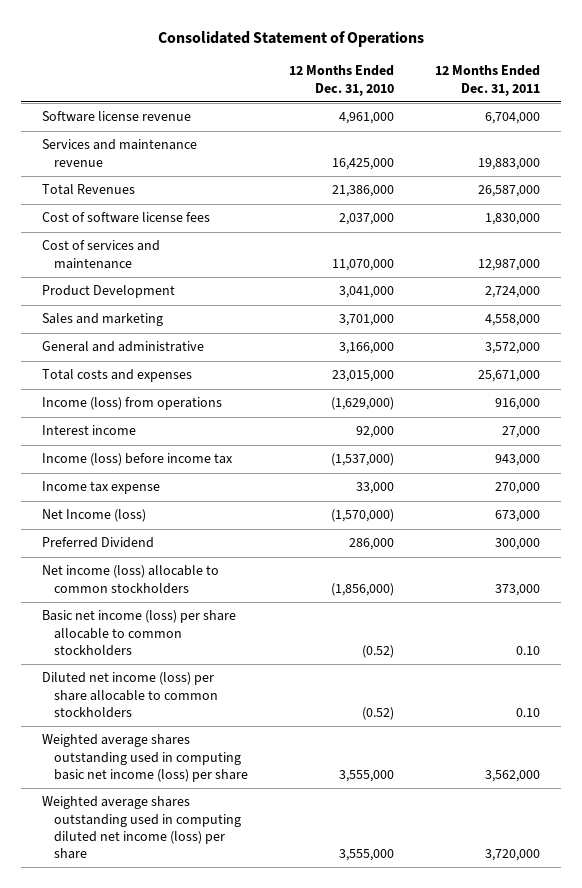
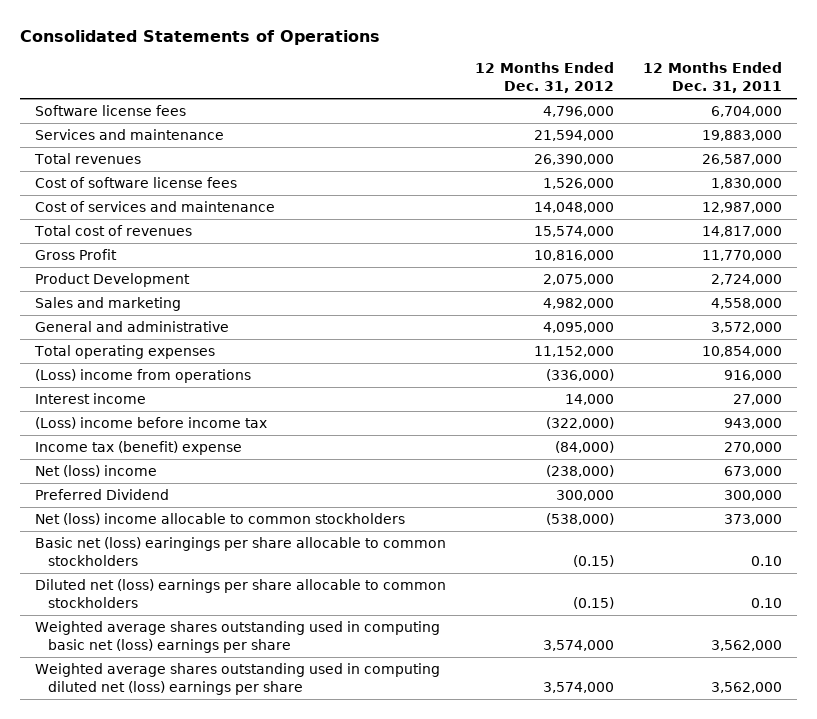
[157,31,424,48] Consolidated Statement of Operations -> [20,30,381,46] Consolidated Statements of Operations
[289,65,395,96] 12 Months Ended Dec. 31, 2010 -> none
none -> [475,62,615,94] 12 Months Ended Dec. 31, 2012
[41,111,191,123] Software license revenue -> [34,105,186,117] Software license fees
[41,139,197,167] Services and maintenance revenue -> [34,129,224,141] Services and maintenance
[41,184,135,196] Total Revenues -> [33,153,141,165] Total revenues
none -> [33,225,192,237] Total cost of revenues
none -> [34,249,117,261] Gross Profit
[41,369,192,383] Total costs and expenses -> none
none -> [33,345,215,360] Total operating expenses
[41,397,222,411] Income (loss) from operations -> [34,369,251,384] (Loss) income from operations
[41,453,233,467] Income (loss) before income tax -> [34,417,267,430] (Loss) income before income tax
[41,481,160,495] Income tax expense -> [34,441,242,456] Income tax (benefit) expense
[41,509,146,523] Net Income (loss) -> [34,465,157,478] Net (loss) income
[41,565,219,594] Net income (loss) allocable to common stockholders -> [34,513,405,526] Net (loss) income allocable to common stockholders
[41,610,236,656] Basic net income (loss) per share allocable to common stockholders -> [34,537,446,566] Basic net (loss) earingings per share allocable to common stockholders
[41,672,219,718] Diluted net income (loss) per share allocable to common stockholders -> [34,579,446,608] Diluted net (loss) earnings per share allocable to common stockholders
[41,734,249,782] Weighted average shares outstanding used in computing basic net income (loss) per share -> [34,621,440,653] Weighted average shares outstanding used in computing basic net (loss) earnings per share
[41,796,242,859] Weighted average shares outstanding used in computing diluted net income (loss) per share -> [34,663,440,695] Weighted average shares outstanding used in computing diluted net (loss) earnings per share
[485,848,541,861] 3,720,000 -> [711,681,783,693] 3,562,000

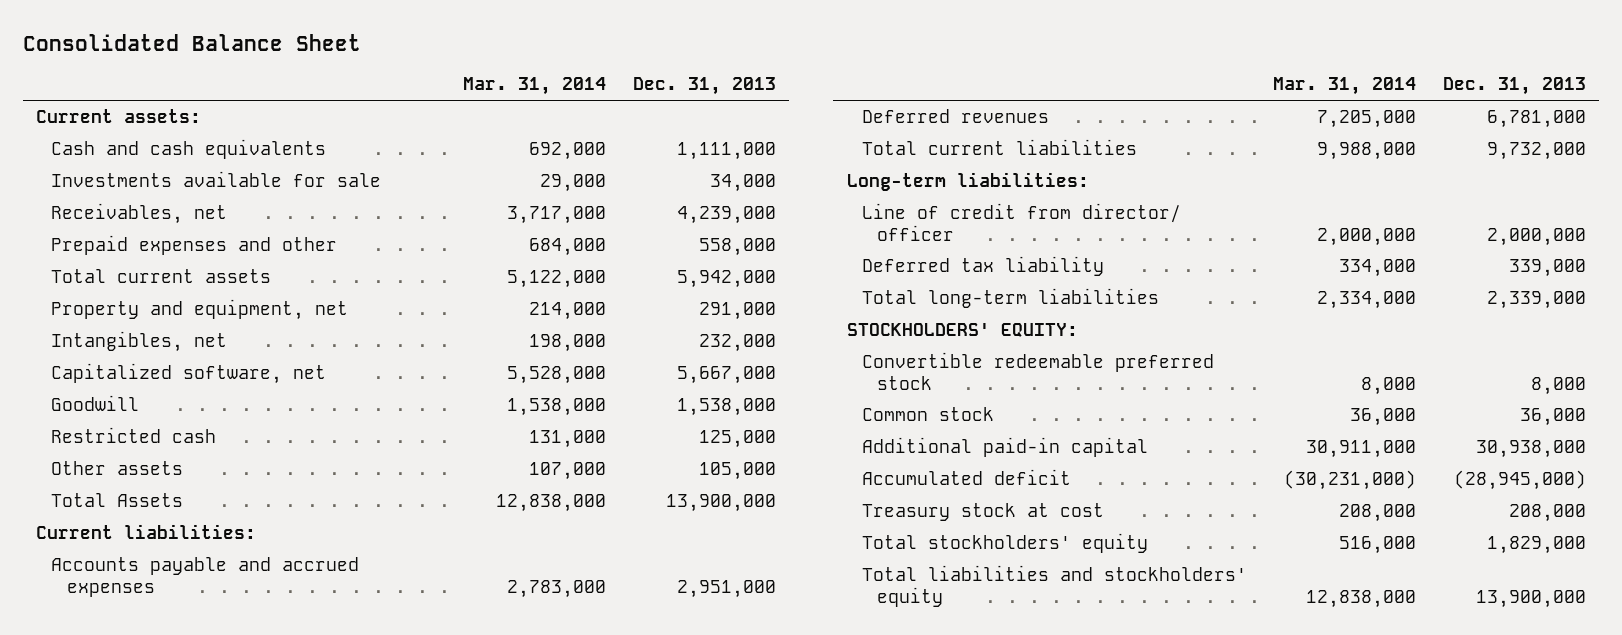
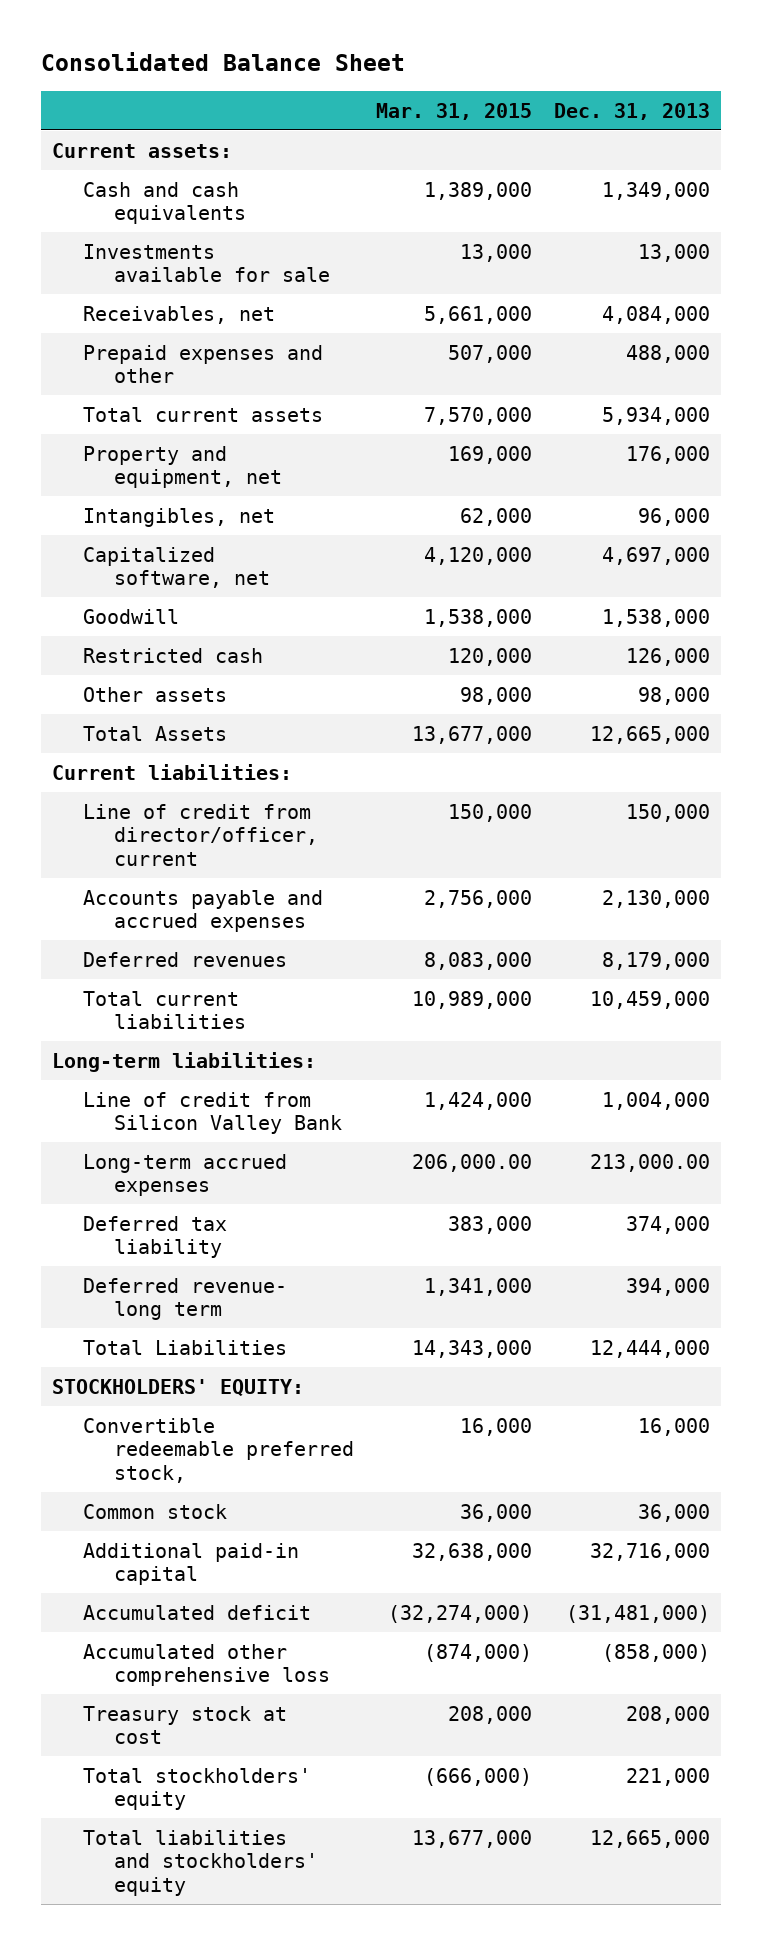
[463,77,607,96] Mar. 31, 2014 -> none
none -> [376,102,533,120] Mar. 31, 2015
[676,142,776,161] 1,111,000 -> [602,181,711,200] 1,349,000
[709,174,776,193] 34,000 -> [638,243,711,262] 13,000
[676,206,776,225] 4,239,000 -> [602,305,711,324] 4,084,000
[698,238,776,257] 558,000 -> [626,344,711,363] 488,000
[676,270,776,289] 5,942,000 -> [602,406,711,425] 5,934,000
[698,302,776,321] 291,000 -> [626,445,711,464] 176,000
[698,334,776,353] 232,000 -> [638,507,711,526] 96,000
[676,366,776,385] 5,667,000 -> [602,546,711,565] 4,697,000
[698,430,776,449] 125,000 -> [626,647,711,666] 126,000
[698,462,776,481] 105,000 -> [638,686,711,705] 98,000
[665,494,776,513] 13,900,000 -> [590,725,711,744] 12,665,000
none -> [82,803,319,866] Line of credit from director/officer, current
[676,579,776,598] 2,951,000 -> [602,889,711,908] 2,130,000
[1486,110,1586,129] 6,781,000 -> [602,951,711,970] 8,179,000
[1486,142,1586,161] 9,732,000 -> [590,990,711,1009] 10,459,000
[861,203,1181,241] Line of credit from director/ officer -> [82,1091,343,1135] Line of credit from Silicon Valley Bank
[1486,227,1586,246] 2,000,000 -> [602,1091,711,1110] 1,004,000
none -> [82,1153,287,1197] Long-term accrued expenses
[1508,259,1586,278] 339,000 -> [626,1215,711,1234] 374,000
none -> [82,1277,287,1321] Deferred revenue- long term
[861,288,1159,309] Total long-term liabilities -> [82,1339,287,1355] Total Liabilities
[1486,291,1586,310] 2,339,000 -> [590,1339,711,1358] 12,444,000
[861,352,1214,390] Convertible redeemable preferred stock -> [82,1417,355,1483] Convertible redeemable preferred stock,
[1530,376,1586,395] 8,000 -> [638,1417,711,1436] 16,000
[1475,440,1586,459] 30,938,000 -> [590,1542,711,1561] 32,716,000
[1453,470,1586,491] (28,945,000) -> [566,1604,711,1623] (31,481,000)
none -> [82,1643,331,1687] Accumulated other comprehensive loss
[1486,536,1586,555] 1,829,000 -> [626,1767,711,1786] 221,000
[1475,589,1586,608] 13,900,000 -> [590,1829,711,1848] 12,665,000

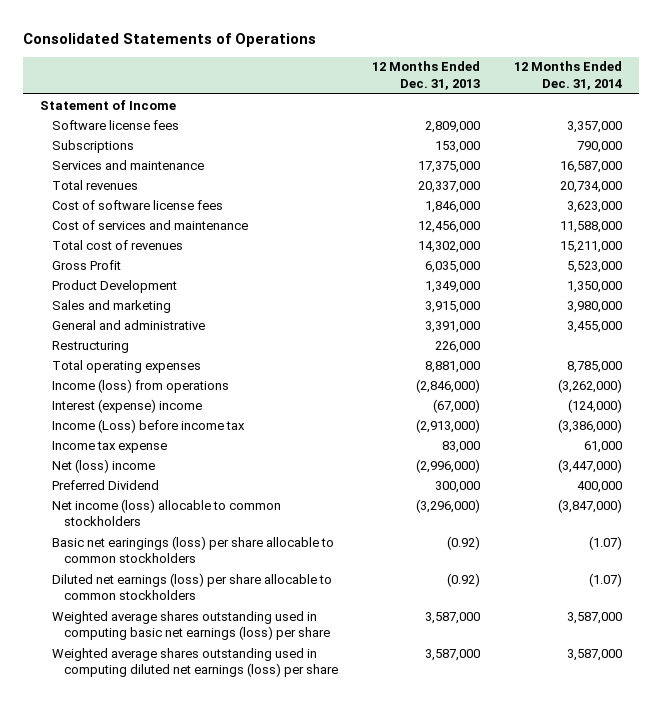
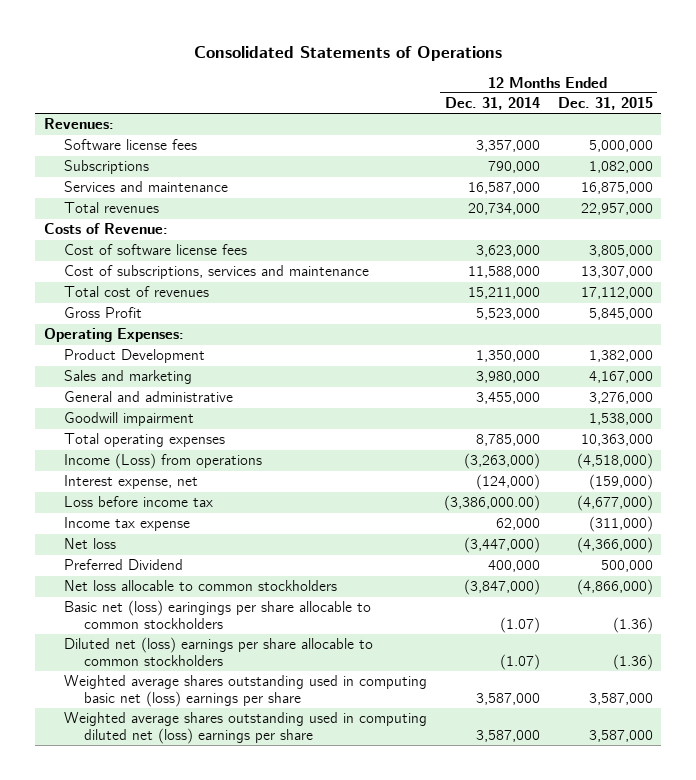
[372,61,481,90] 12 Months Ended Dec. 31, 2013 -> none
none -> [557,97,653,111] Dec. 31, 2015
[40,99,177,110] Statement of Income -> none
none -> [43,118,114,130] Revenues:
none -> [43,223,168,235] Costs of Revenue:
[52,219,249,230] Cost of services and maintenance -> [63,265,369,280] Cost of subscriptions, services and maintenance
none -> [43,328,184,343] Operating Expenses:
[52,340,130,353] Restructuring -> none
none -> [63,412,194,427] Goodwill impairment
[52,378,230,393] Income (loss) from operations -> [63,453,262,470] Income (Loss) from operations
[557,378,622,393] (3,262,000) -> [464,453,541,470] (3,263,000)
[52,398,203,413] Interest (expense) income -> [63,475,198,490] Interest expense, net
[52,418,246,433] Income (Loss) before income tax -> [63,496,213,508] Loss before income tax
[557,418,622,433] (3,386,000) -> [444,495,541,512] (3,386,000.00)
[583,440,622,453] 61,000 -> [496,518,541,531] 62,000
[52,458,156,473] Net (loss) income -> [63,538,116,550] Net loss
[52,498,282,527] Net income (loss) allocable to common stockholders -> [63,580,337,592] Net loss allocable to common stockholders
[52,535,335,564] Basic net earingings (loss) per share allocable to common stockholders -> [63,600,371,630] Basic net (loss) earingings per share allocable to common stockholders
[52,572,333,601] Diluted net earnings (loss) per share allocable to common stockholders -> [63,637,373,667] Diluted net (loss) earnings per share allocable to common stockholders
[52,610,331,641] Weighted average shares outstanding used in computing basic net earnings (loss) per share -> [63,675,427,708] Weighted average shares outstanding used in computing basic net (loss) earnings per share
[52,647,339,678] Weighted average shares outstanding used in computing diluted net earnings (loss) per share -> [63,712,427,745] Weighted average shares outstanding used in computing diluted net (loss) earnings per share

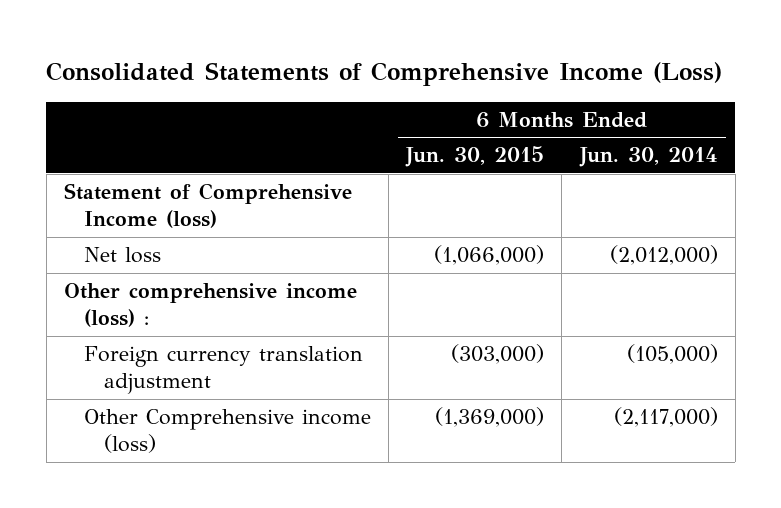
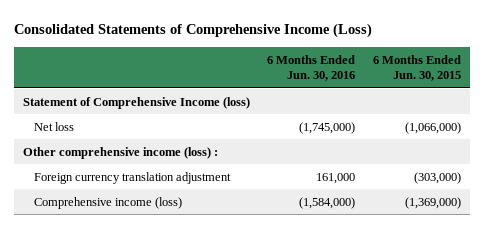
[578,147,718,168] Jun. 30, 2014 -> none
none -> [267,54,356,82] 6 Months Ended Jun. 30, 2016
[84,409,372,454] Other Comprehensive income (loss) -> [34,196,183,209] Comprehensive income (loss)

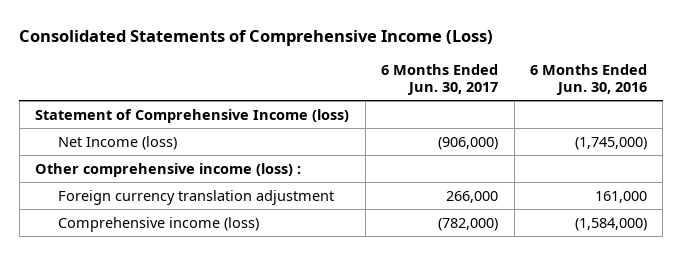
[372,54,461,82] 6 Months Ended Jun. 30, 2015 -> none
none -> [381,64,499,95] 6 Months Ended Jun. 30, 2017
[34,121,75,131] Net loss -> [57,135,177,150] Net Income (loss)

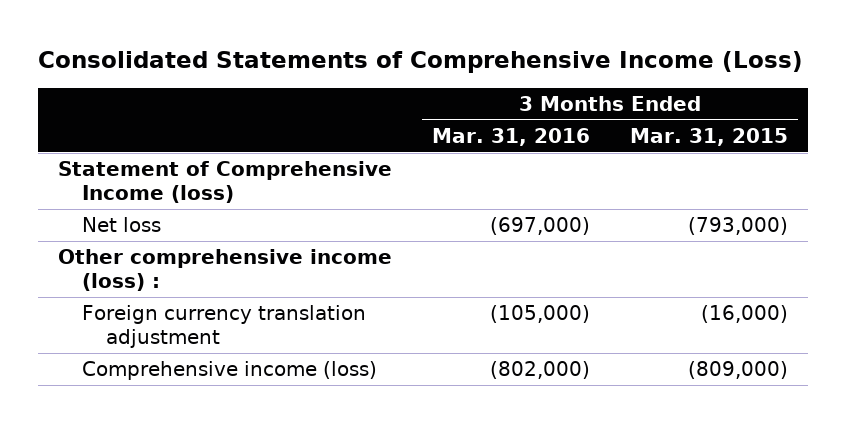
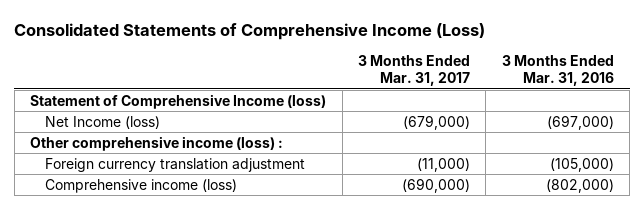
[630,127,789,146] Mar. 31, 2015 -> none
none -> [358,55,471,87] 3 Months Ended Mar. 31, 2017
[82,217,162,233] Net loss -> [44,115,160,129] Net Income (loss)

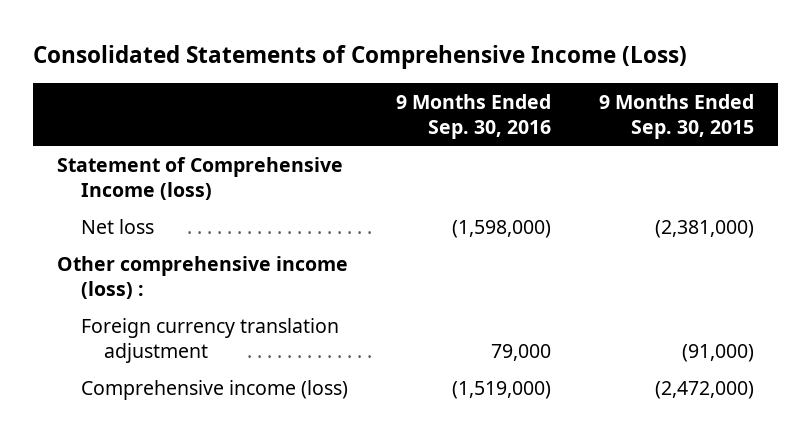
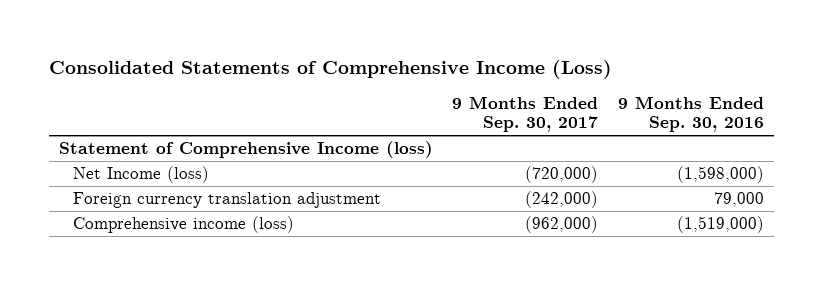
[599,93,755,139] 9 Months Ended Sep. 30, 2015 -> none
none -> [452,95,599,133] 9 Months Ended Sep. 30, 2017
[57,255,349,299] Other comprehensive income (loss) : -> none
[80,218,154,234] Net loss -> [72,166,209,184] Net Income (loss)

